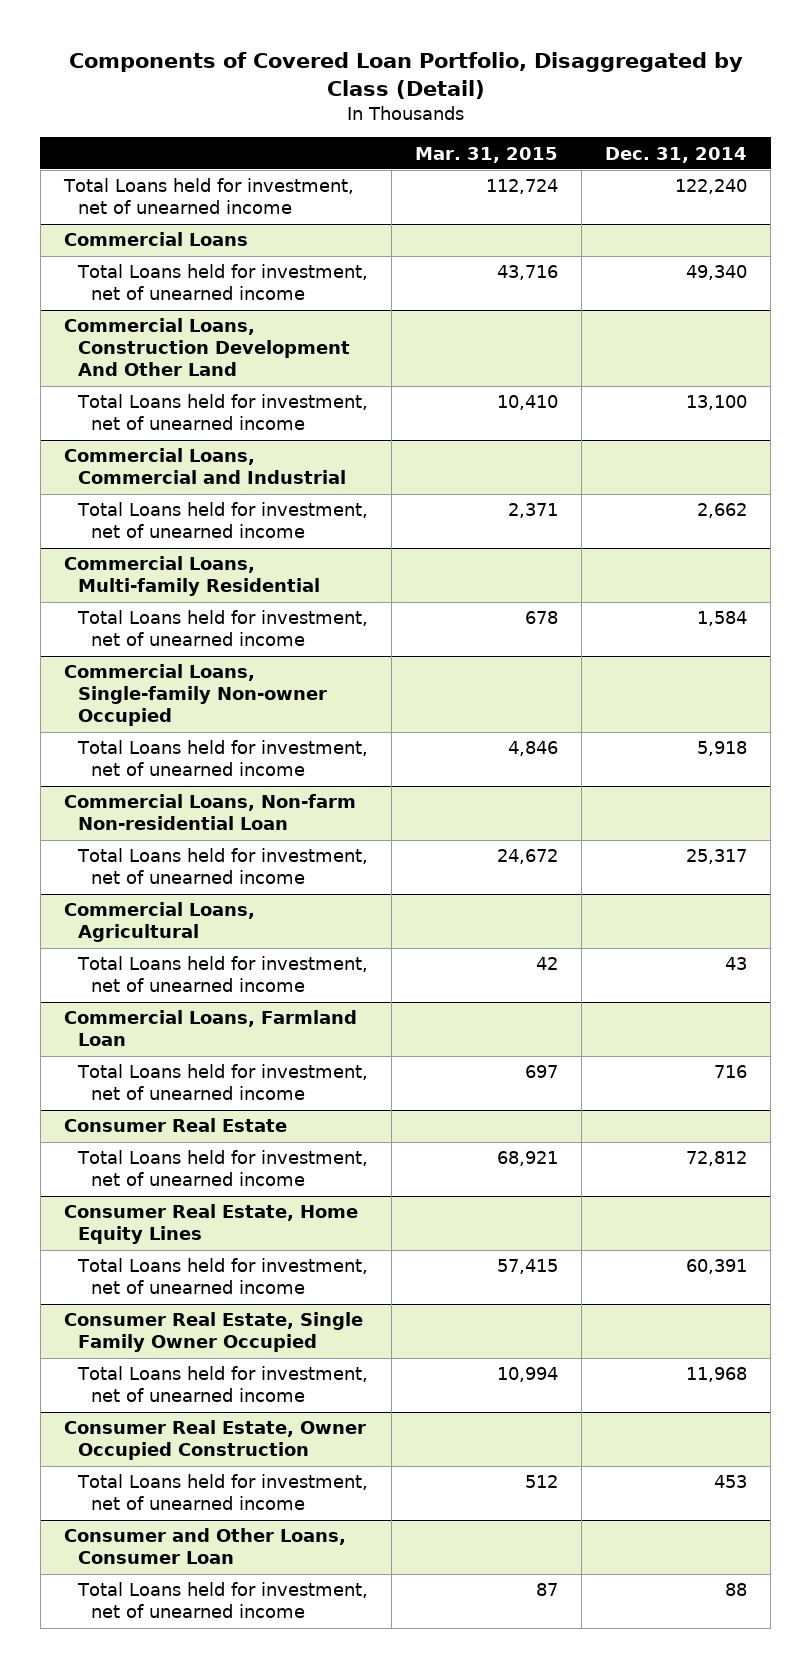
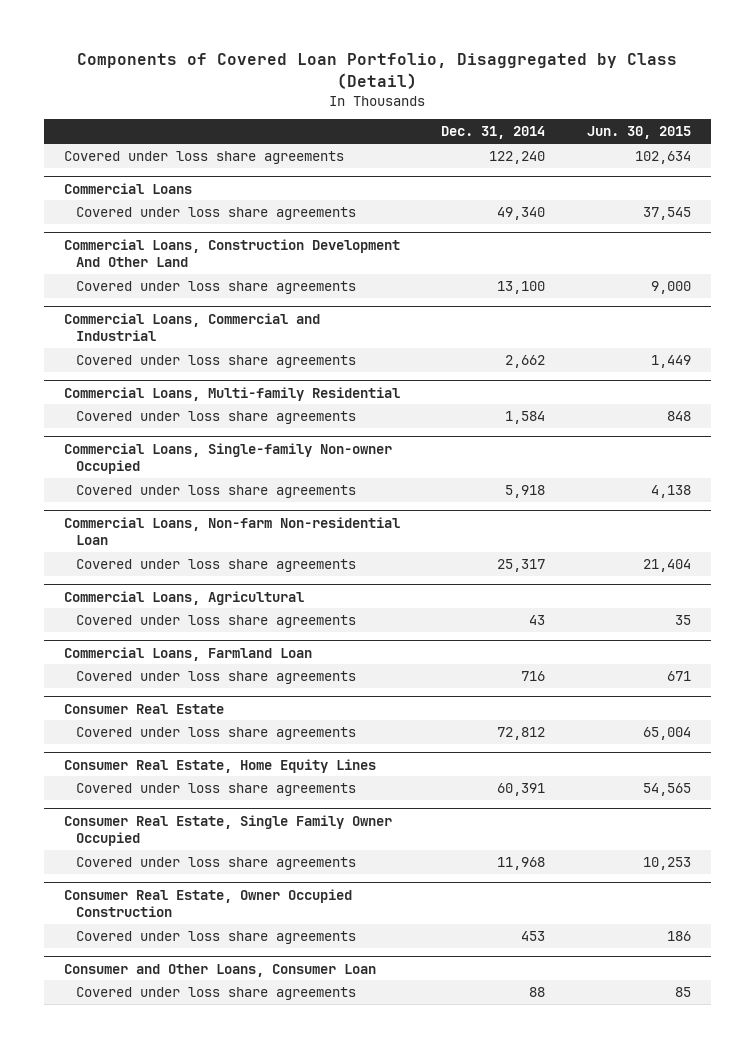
[414,146,558,163] Mar. 31, 2015 -> none
none -> [586,126,691,140] Jun. 30, 2015
[63,178,355,215] Total Loans held for investment, net of unearned income -> [64,150,345,164] Covered under loss share agreements
[76,264,368,301] Total Loans held for investment, net of unearned income -> [76,206,357,220] Covered under loss share agreements
[76,394,368,431] Total Loans held for investment, net of unearned income -> [76,280,357,294] Covered under loss share agreements
[76,502,368,539] Total Loans held for investment, net of unearned income -> [76,354,357,368] Covered under loss share agreements
[76,610,368,647] Total Loans held for investment, net of unearned income -> [76,410,357,424] Covered under loss share agreements
[76,740,368,777] Total Loans held for investment, net of unearned income -> [76,484,357,498] Covered under loss share agreements
[76,848,368,885] Total Loans held for investment, net of unearned income -> [76,558,357,572] Covered under loss share agreements
[76,956,368,993] Total Loans held for investment, net of unearned income -> [76,614,357,628] Covered under loss share agreements
[76,1064,368,1101] Total Loans held for investment, net of unearned income -> [76,670,357,684] Covered under loss share agreements
[76,1150,368,1187] Total Loans held for investment, net of unearned income -> [76,726,357,740] Covered under loss share agreements
[76,1258,368,1295] Total Loans held for investment, net of unearned income -> [76,782,357,796] Covered under loss share agreements
[76,1366,368,1403] Total Loans held for investment, net of unearned income -> [76,856,357,870] Covered under loss share agreements
[76,1474,368,1511] Total Loans held for investment, net of unearned income -> [76,930,357,944] Covered under loss share agreements
[76,1582,368,1619] Total Loans held for investment, net of unearned income -> [76,986,357,1000] Covered under loss share agreements

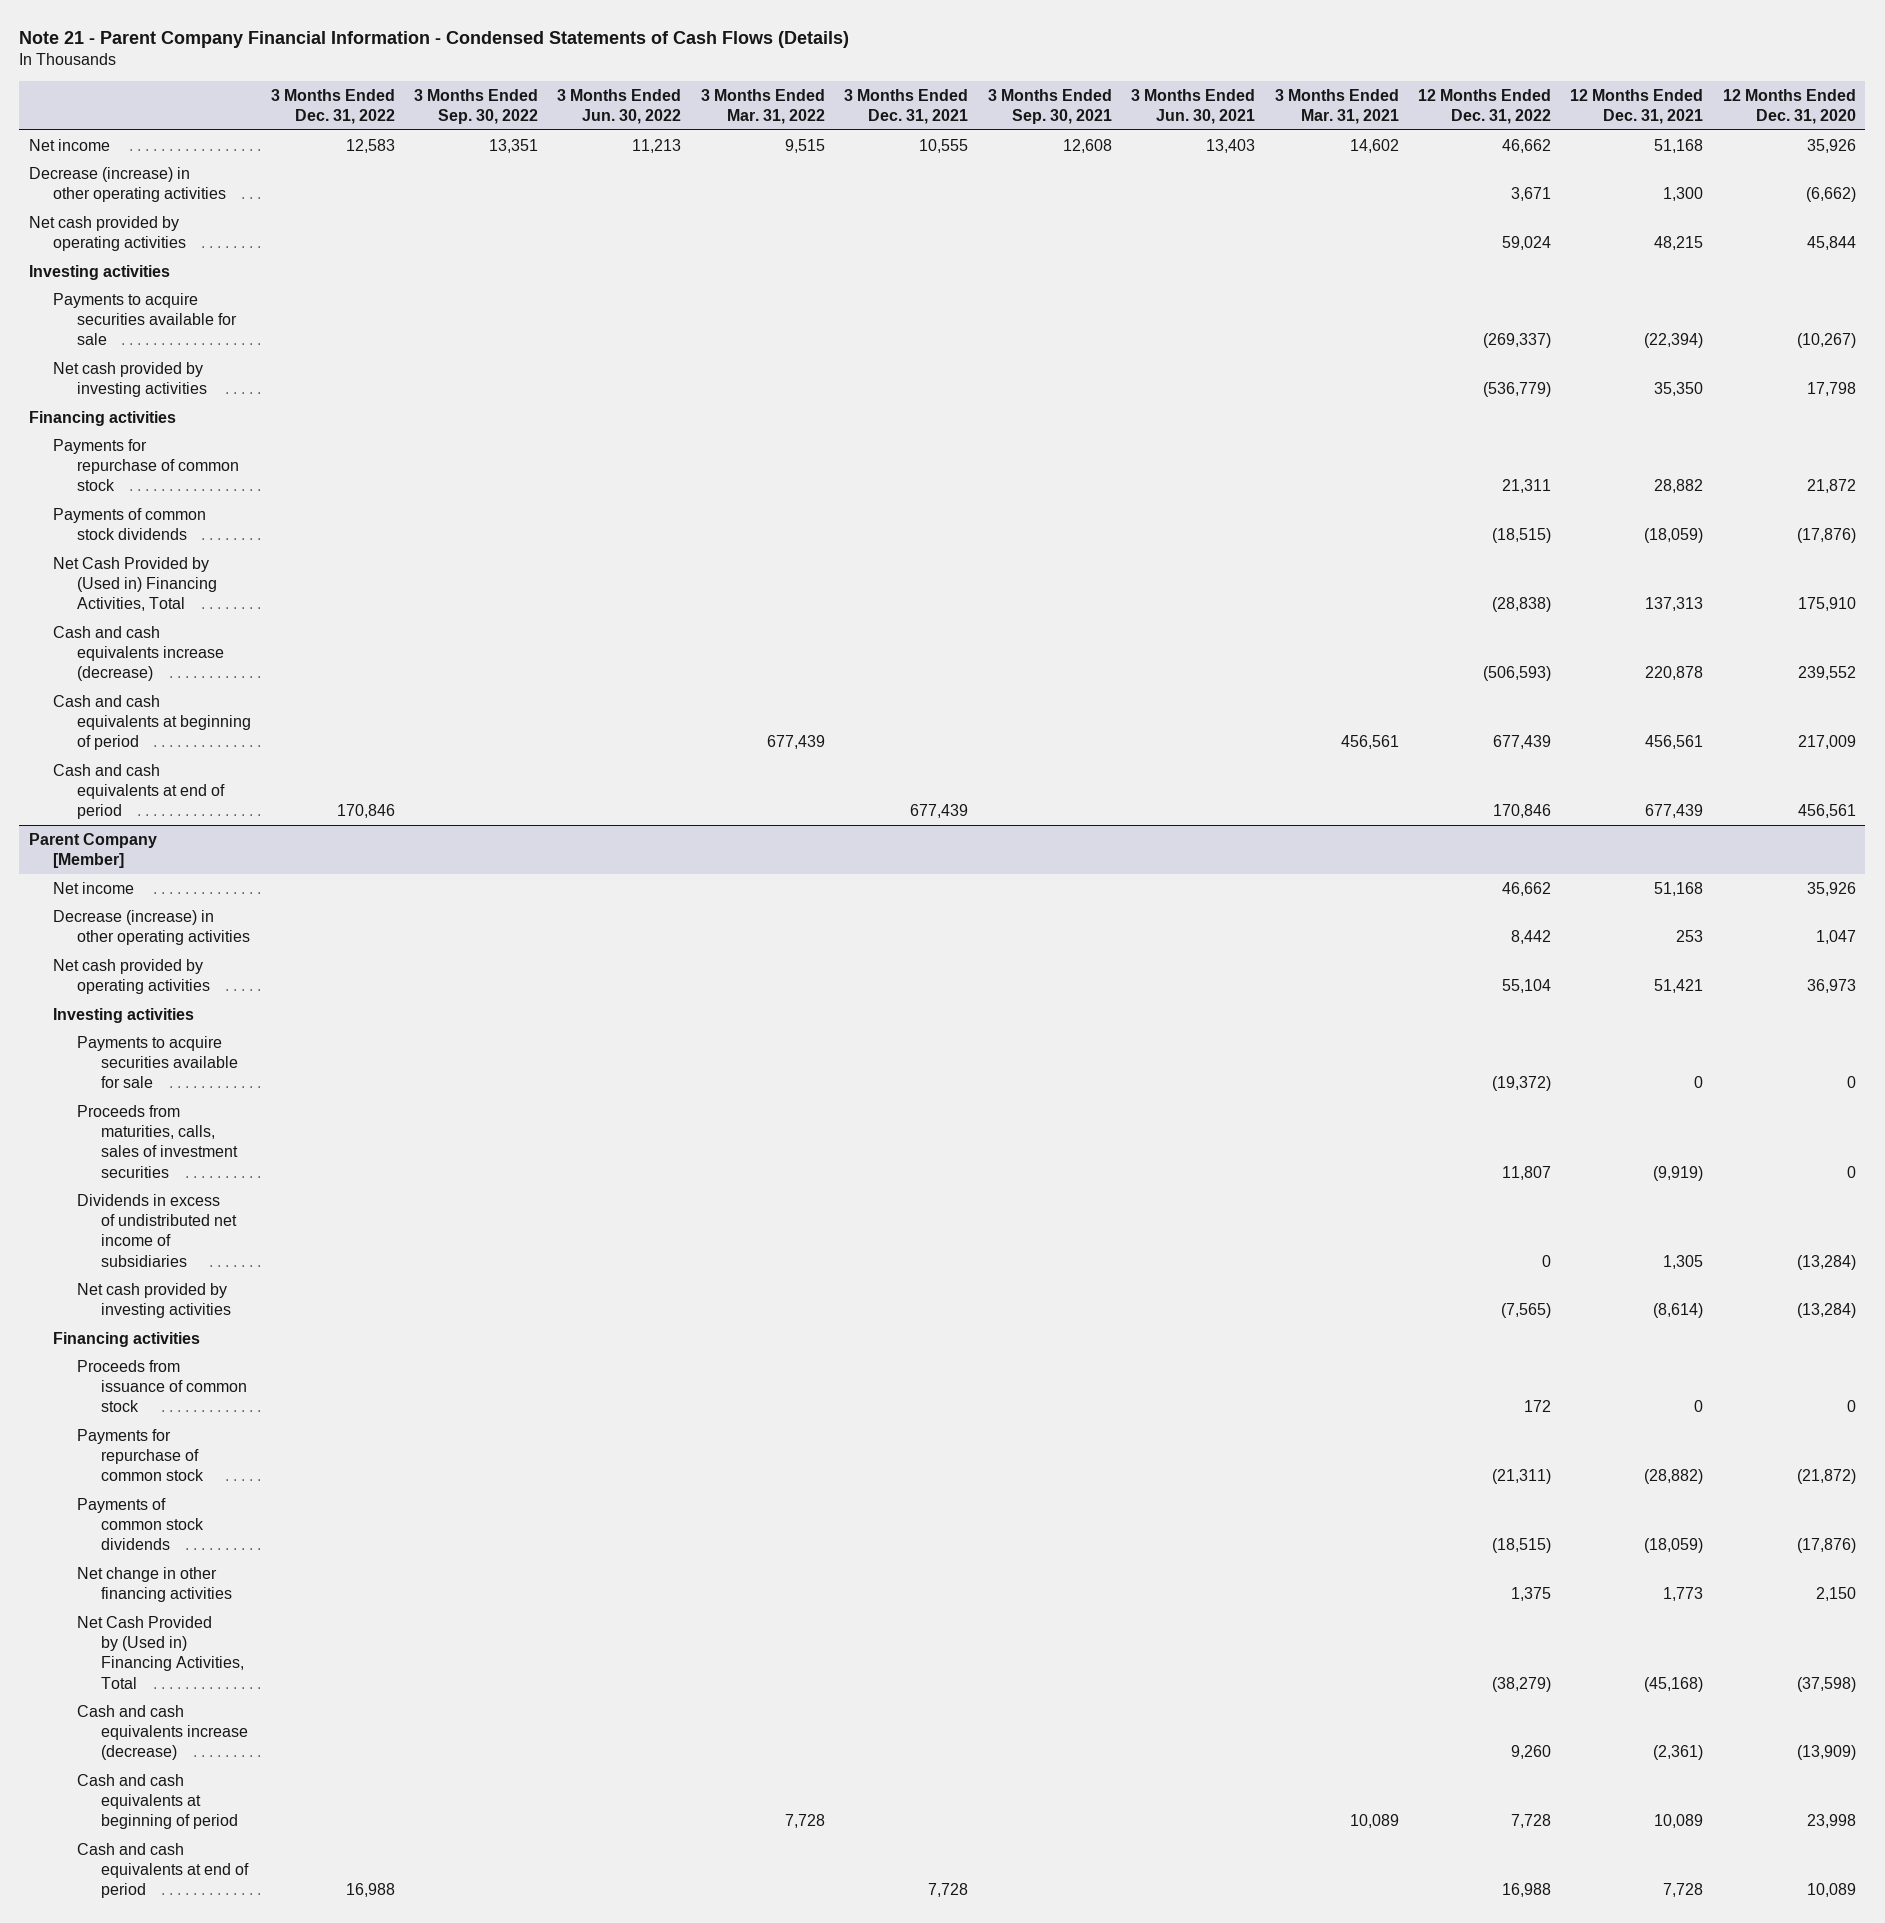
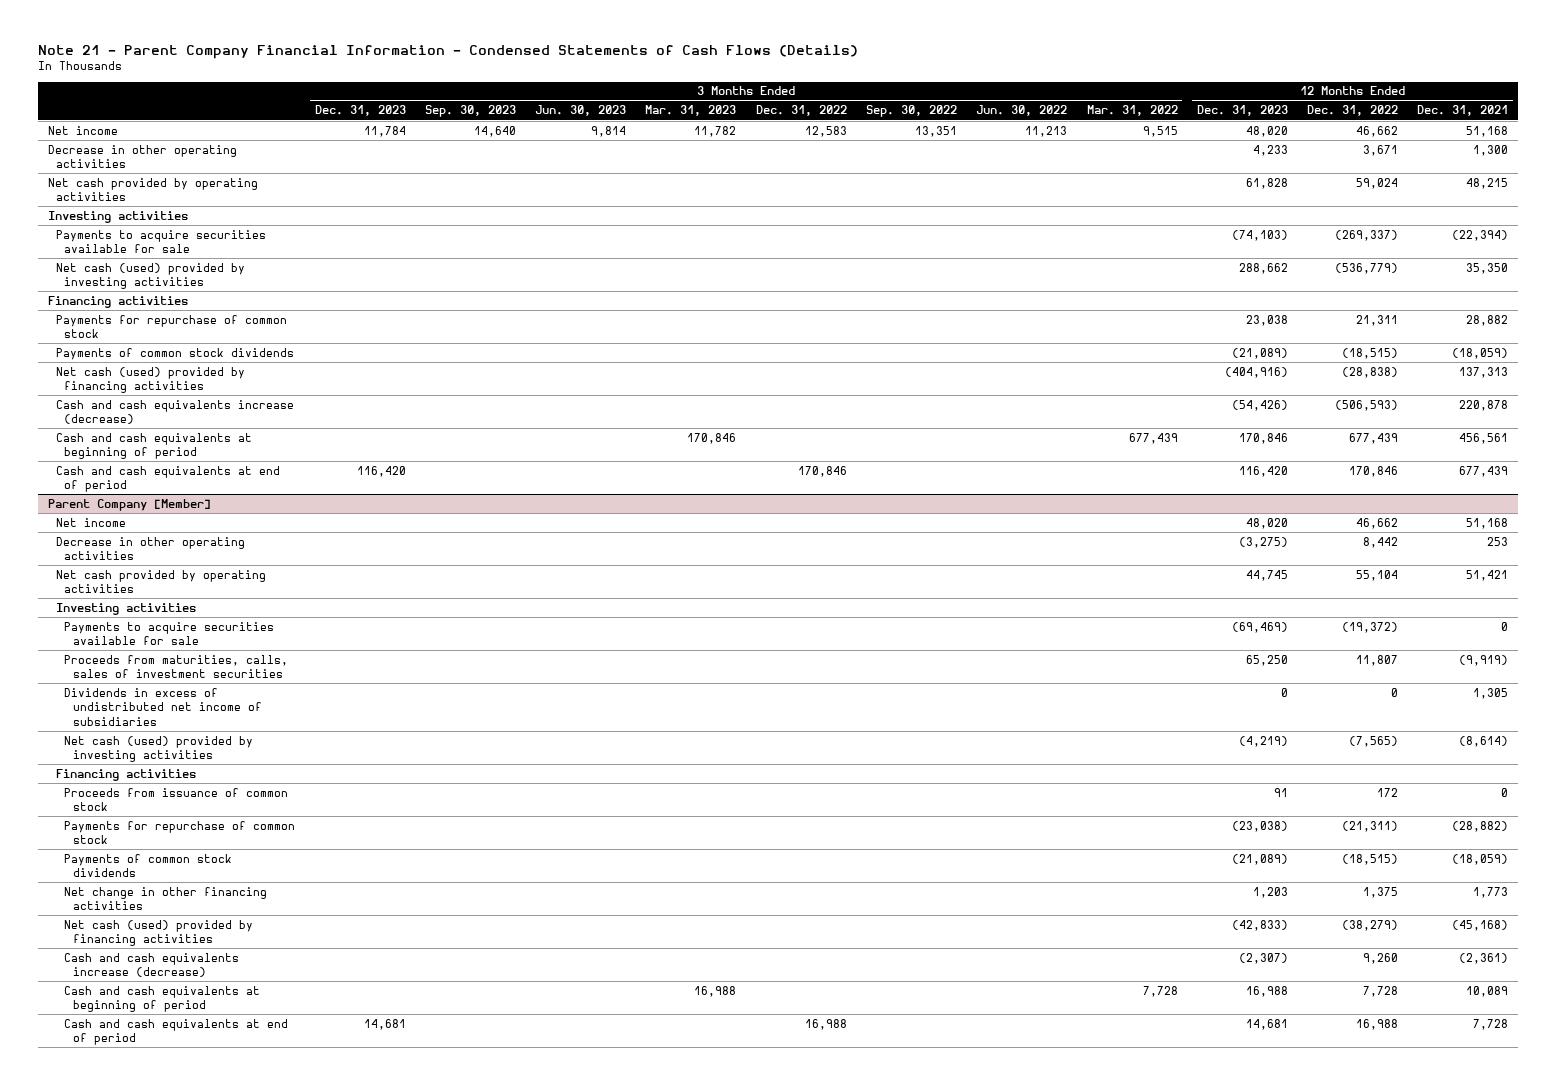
[844,88,969,125] 3 Months Ended Dec. 31, 2021 -> none
[987,88,1112,125] 3 Months Ended Sep. 30, 2021 -> none
[1131,88,1256,125] 3 Months Ended Jun. 30, 2021 -> none
[1274,88,1399,125] 3 Months Ended Mar. 31, 2021 -> none
[1722,88,1856,125] 12 Months Ended Dec. 31, 2020 -> none
none -> [314,105,406,117] Dec. 31, 2023
none -> [424,105,516,118] Sep. 30, 2023
none -> [535,105,627,117] Jun. 30, 2023
none -> [645,105,737,117] Mar. 31, 2023
none -> [1196,105,1288,117] Dec. 31, 2023
[29,166,227,202] Decrease (increase) in other operating activities -> [47,144,237,169] Decrease in other operating activities
[53,361,208,397] Net cash provided by investing activities -> [55,262,245,290] Net cash (used) provided by investing activities
[53,556,218,612] Net Cash Provided by (Used in) Financing Activities, Total -> [55,366,245,394] Net cash (used) provided by financing activities
[53,909,251,945] Decrease (increase) in other operating activities -> [55,536,245,561] Decrease in other operating activities
[77,1282,232,1318] Net cash provided by investing activities -> [64,735,254,763] Net cash (used) provided by investing activities
[77,1615,245,1689] Net Cash Provided by (Used in) Financing Activities, Total -> [64,919,254,947] Net cash (used) provided by financing activities

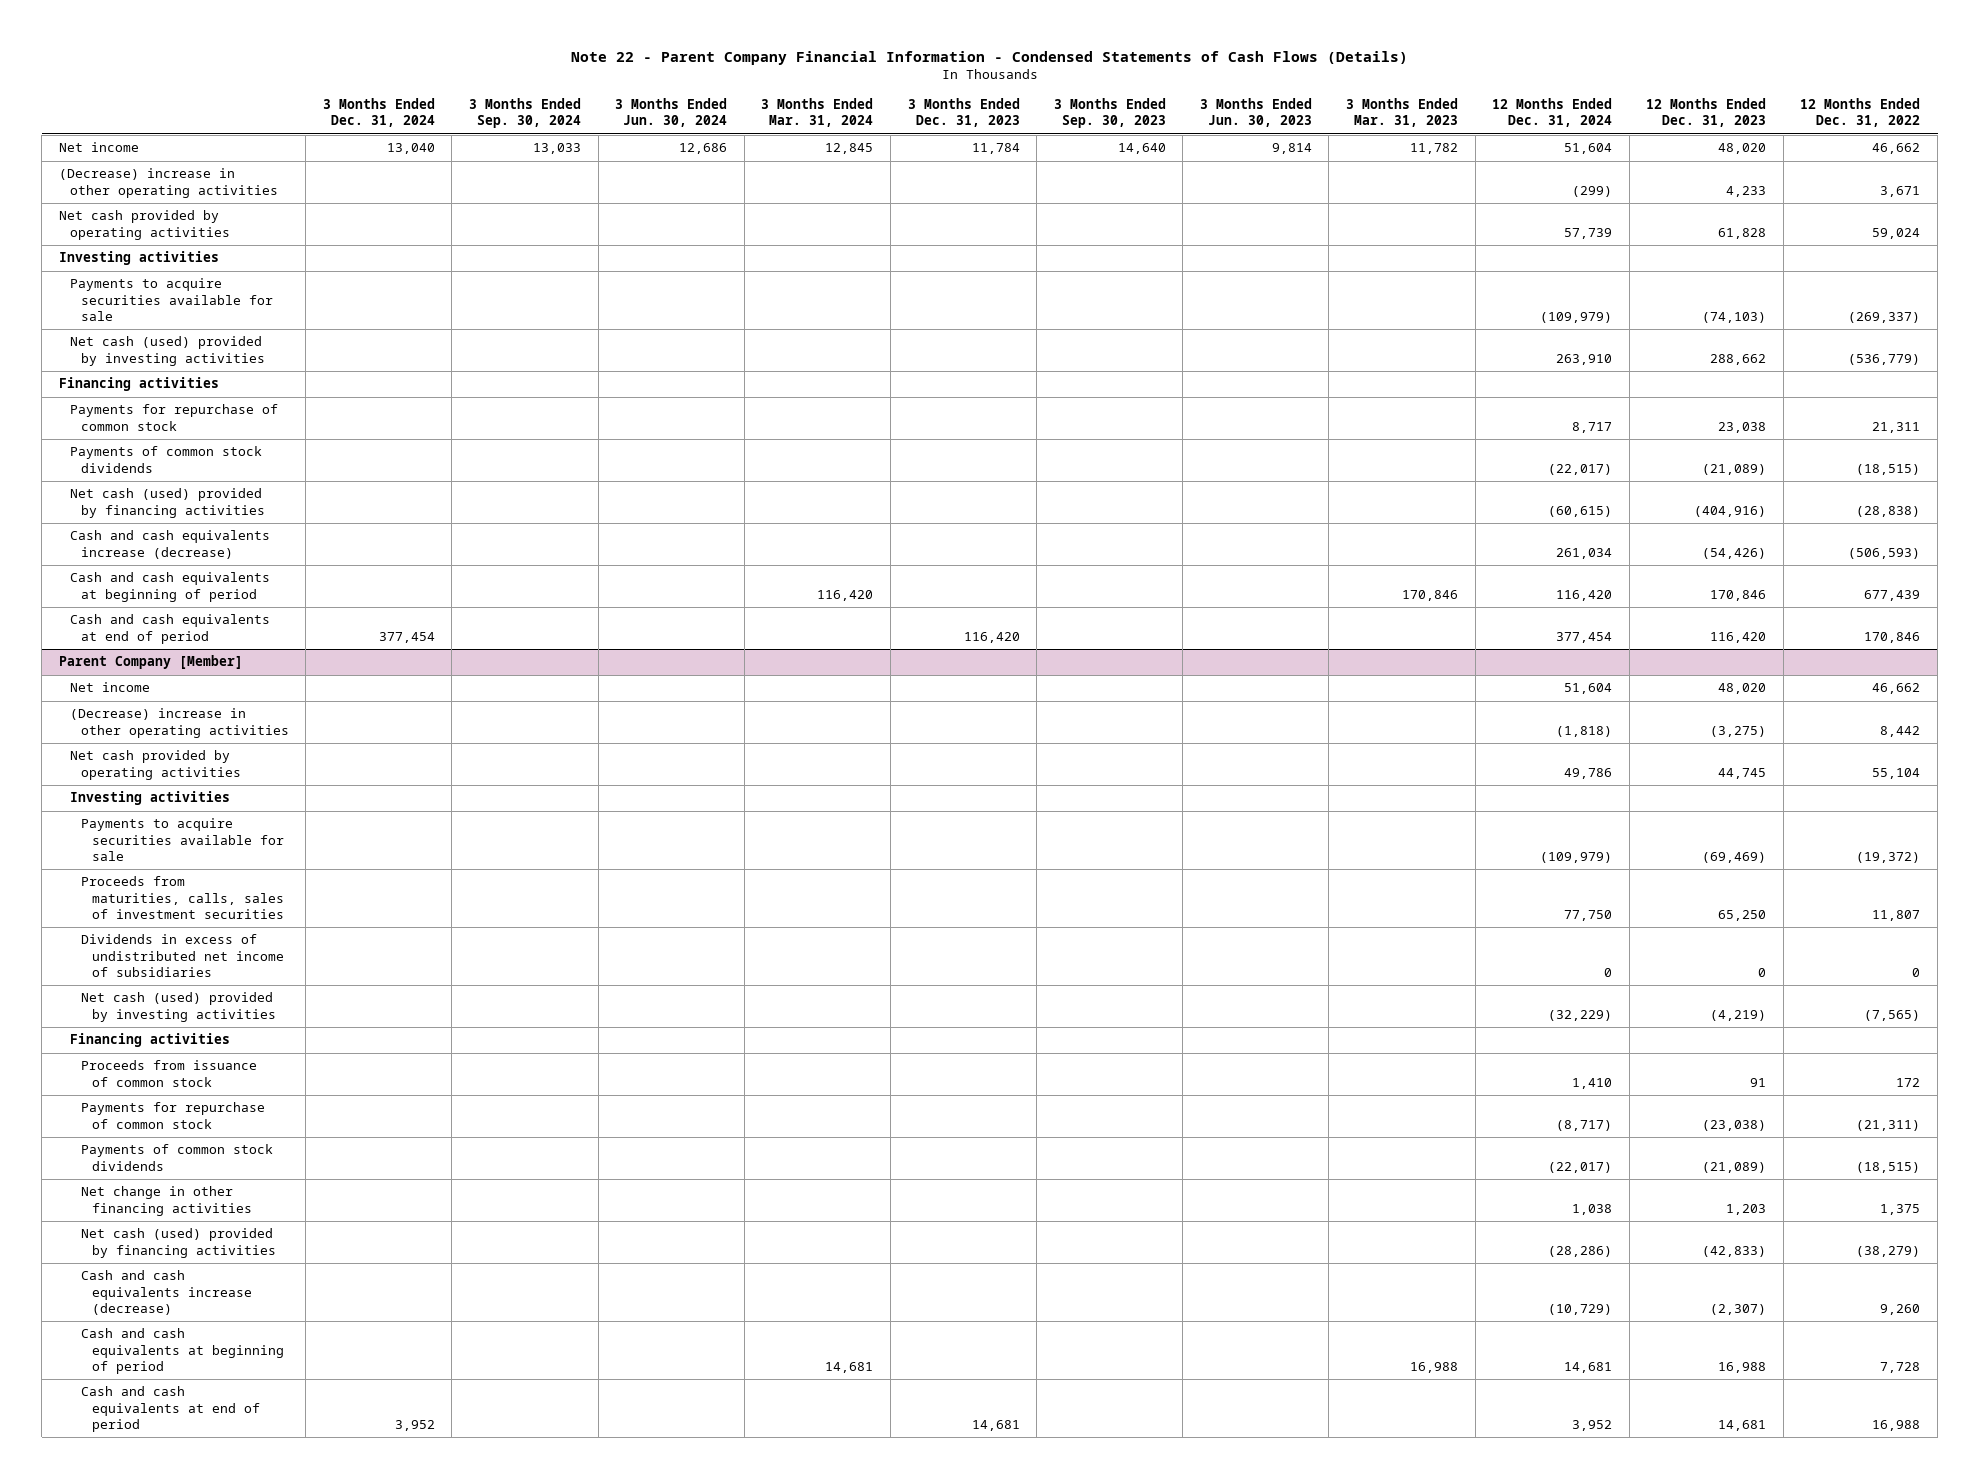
[37,45,858,60] Note 21 - Parent Company Financial Information - Condensed Statements of Cash Flows (Details) -> [570,50,1408,65] Note 22 - Parent Company Financial Information - Condensed Statements of Cash Flows (Details)
[755,105,847,117] Dec. 31, 2022 -> none
[866,105,958,118] Sep. 30, 2022 -> none
[976,105,1068,117] Jun. 30, 2022 -> none
[1086,105,1178,117] Mar. 31, 2022 -> none
[1417,105,1509,117] Dec. 31, 2021 -> none
none -> [322,98,435,128] 3 Months Ended Dec. 31, 2024
none -> [469,98,582,129] 3 Months Ended Sep. 30, 2024
none -> [615,98,728,128] 3 Months Ended Jun. 30, 2024
none -> [761,98,874,128] 3 Months Ended Mar. 31, 2024
none -> [1492,98,1613,128] 12 Months Ended Dec. 31, 2024
[47,144,237,169] Decrease in other operating activities -> [58,168,278,198] (Decrease) increase in other operating activities
[55,536,245,561] Decrease in other operating activities -> [69,708,289,738] (Decrease) increase in other operating activities

